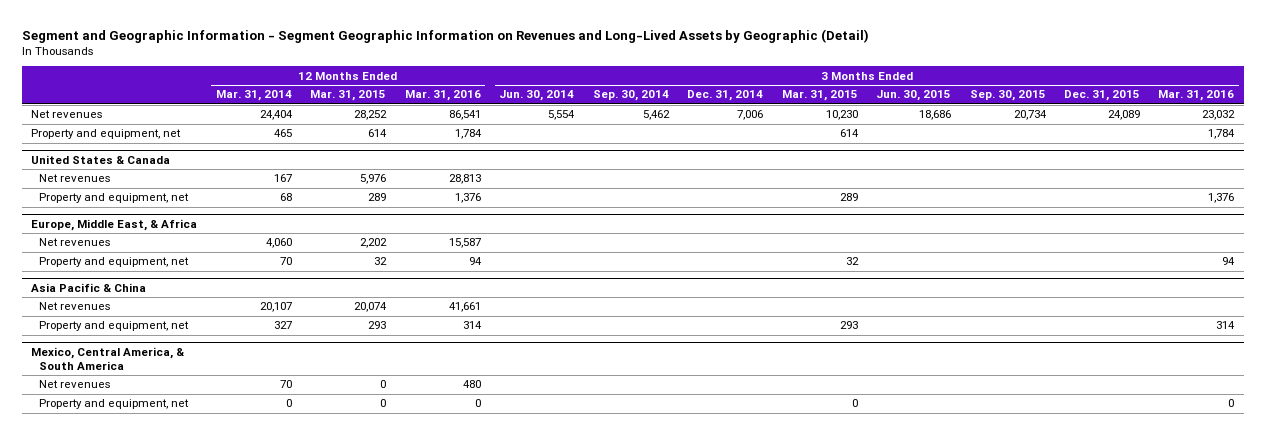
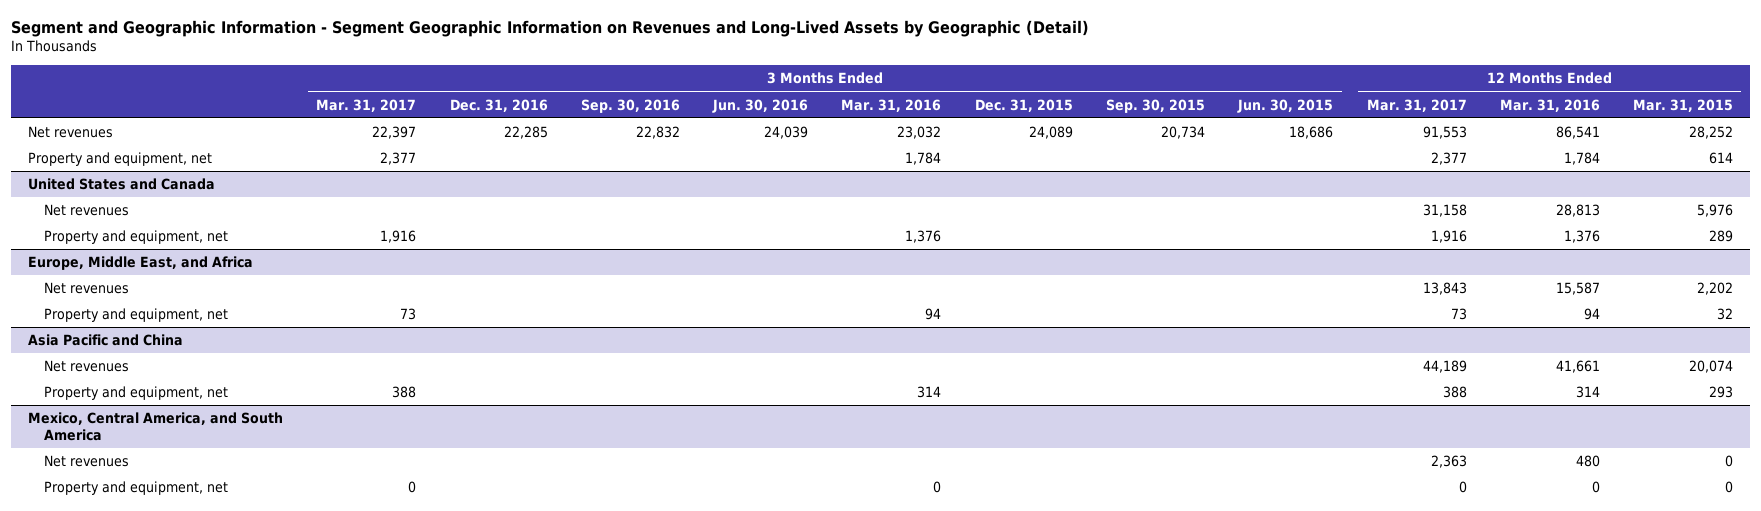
[215,90,292,102] Mar. 31, 2014 -> none
[499,90,575,102] Jun. 30, 2014 -> none
[592,90,669,102] Sep. 30, 2014 -> none
[687,90,764,102] Dec. 31, 2014 -> none
[781,90,858,102] Mar. 31, 2015 -> none
none -> [316,98,417,112] Mar. 31, 2017
none -> [449,98,548,112] Dec. 31, 2016
none -> [580,98,680,113] Sep. 30, 2016
none -> [712,98,809,113] Jun. 30, 2016
none -> [1366,98,1467,112] Mar. 31, 2017
[31,154,171,164] United States & Canada -> [27,178,215,191] United States and Canada
[31,218,198,231] Europe, Middle East, & Africa -> [27,256,253,271] Europe, Middle East, and Africa
[31,282,147,292] Asia Pacific & China -> [27,334,183,347] Asia Pacific and China
[31,346,185,370] Mexico, Central America, & South America -> [27,412,283,442] Mexico, Central America, and South America

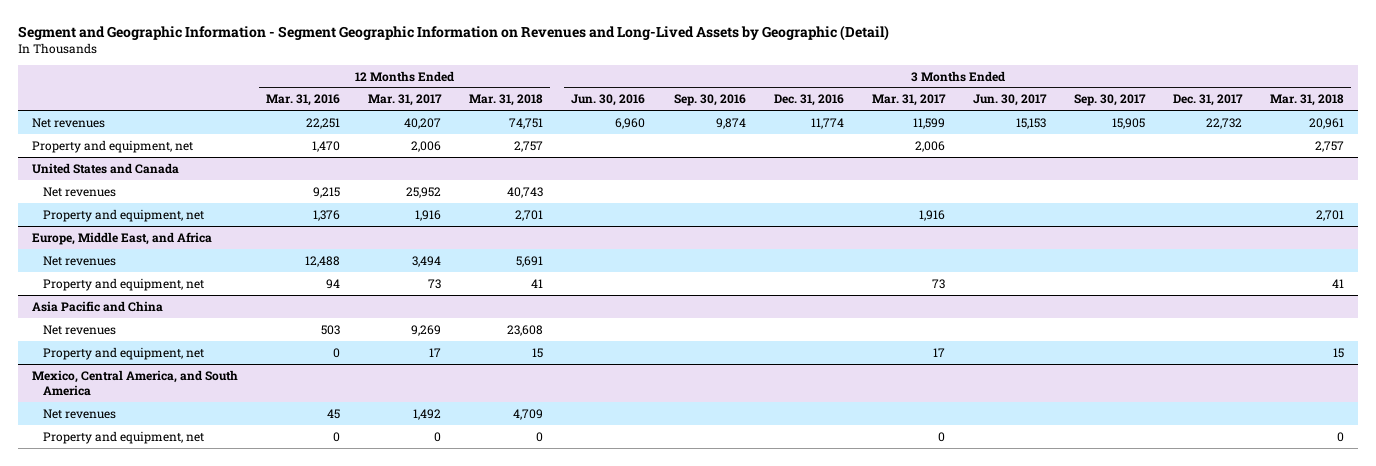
[841,98,942,112] Mar. 31, 2016 -> none
[974,98,1073,112] Dec. 31, 2015 -> none
[1106,98,1206,113] Sep. 30, 2015 -> none
[1237,98,1334,113] Jun. 30, 2015 -> none
[1633,98,1734,112] Mar. 31, 2015 -> none
none -> [469,94,544,107] Mar. 31, 2018
none -> [972,94,1047,107] Jun. 30, 2017
none -> [1073,94,1146,107] Sep. 30, 2017
none -> [1172,94,1243,107] Dec. 31, 2017
none -> [1270,94,1345,107] Mar. 31, 2018
[372,126,417,140] 22,397 -> [912,117,945,129] 11,599
[503,126,548,140] 22,285 -> [810,117,844,129] 11,774
[635,126,680,140] 22,832 -> [715,117,746,129] 9,874
[764,126,809,140] 24,039 -> [615,117,646,129] 6,960
[1422,126,1467,140] 91,553 -> [404,117,442,129] 40,207
[1555,126,1600,140] 86,541 -> [306,117,341,129] 22,251
[380,152,417,166] 2,377 -> [914,140,945,152] 2,006
[1430,152,1467,166] 2,377 -> [411,140,442,152] 2,006
[1563,152,1600,166] 1,784 -> [312,140,341,152] 1,470
[1422,204,1467,218] 31,158 -> [406,186,442,198] 25,952
[1555,204,1600,218] 28,813 -> [313,186,341,198] 9,215
[1422,282,1467,296] 13,843 -> [412,255,442,267] 3,494
[1555,282,1600,296] 15,587 -> [305,255,341,267] 12,488
[1422,360,1467,374] 44,189 -> [411,324,442,336] 9,269
[1555,360,1600,374] 41,661 -> [321,324,341,335] 503
[392,386,417,399] 388 -> [932,347,945,357] 17
[1442,386,1467,399] 388 -> [429,347,442,357] 17
[1575,386,1600,399] 314 -> [333,347,341,358] 0
[1430,455,1467,469] 2,363 -> [413,408,442,420] 1,492
[1575,455,1600,468] 480 -> [327,408,341,419] 45

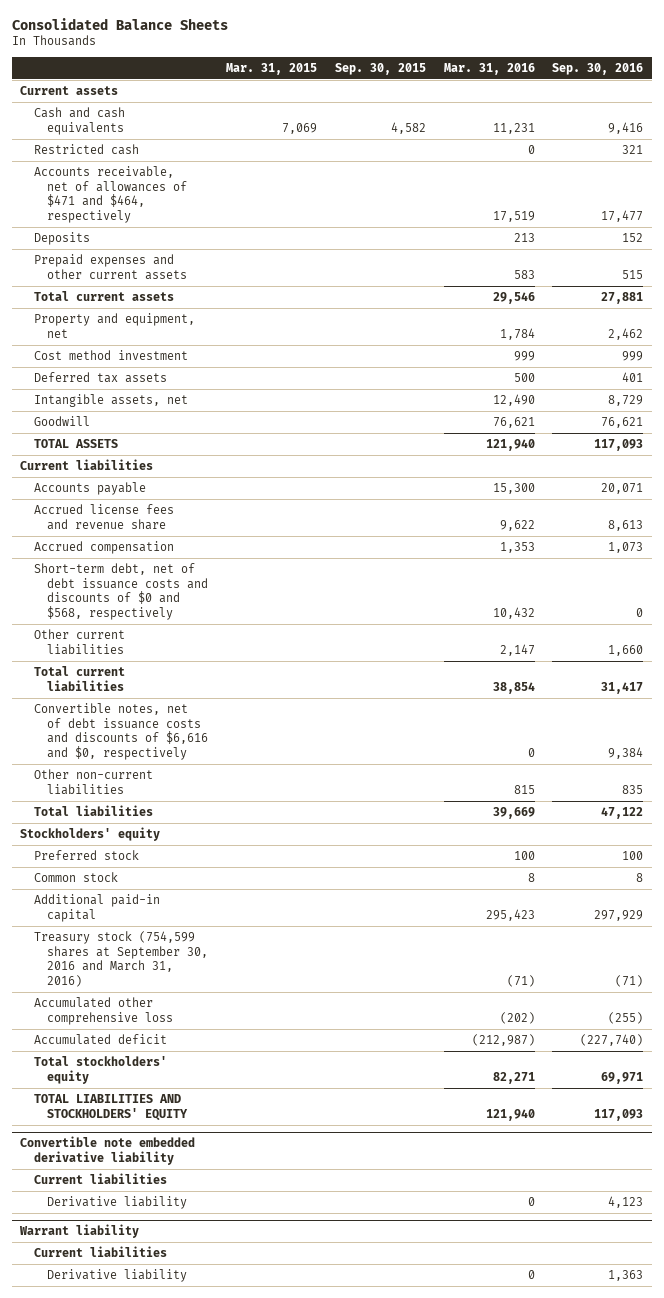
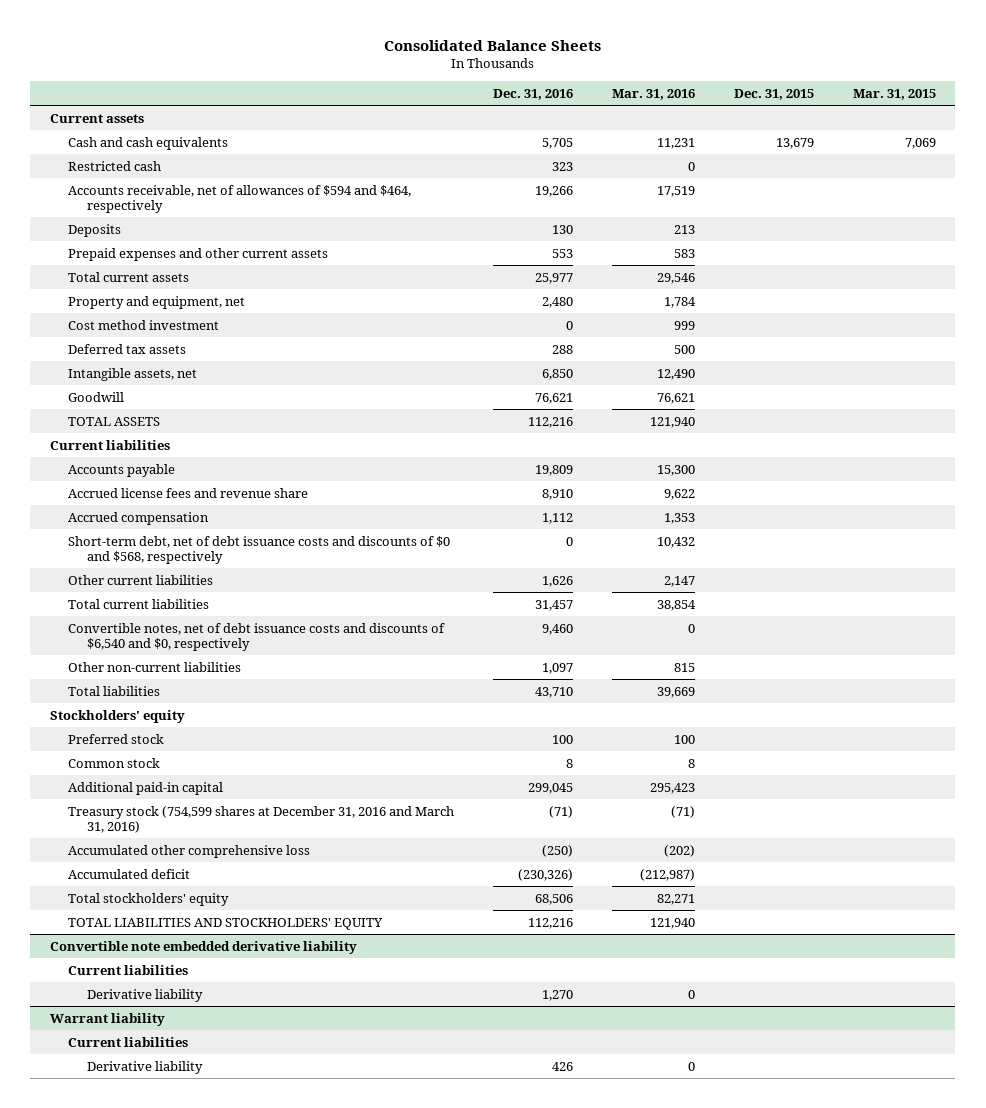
[334,62,426,75] Sep. 30, 2015 -> none
[552,62,644,75] Sep. 30, 2016 -> none
none -> [493,88,574,100] Dec. 31, 2016
none -> [733,88,814,100] Dec. 31, 2015
[33,165,188,223] Accounts receivable, net of allowances of $471 and $464, respectively -> [68,184,412,213] Accounts receivable, net of allowances of $594 and $464, respectively
[33,702,209,760] Convertible notes, net of debt issuance costs and discounts of $6,616 and $0, respectively -> [68,622,446,651] Convertible notes, net of debt issuance costs and discounts of $6,540 and $0, respectively
[33,930,209,987] Treasury stock (754,599 shares at September 30, 2016 and March 31, 2016) -> [68,805,455,833] Treasury stock (754,599 shares at December 31, 2016 and March 31, 2016)

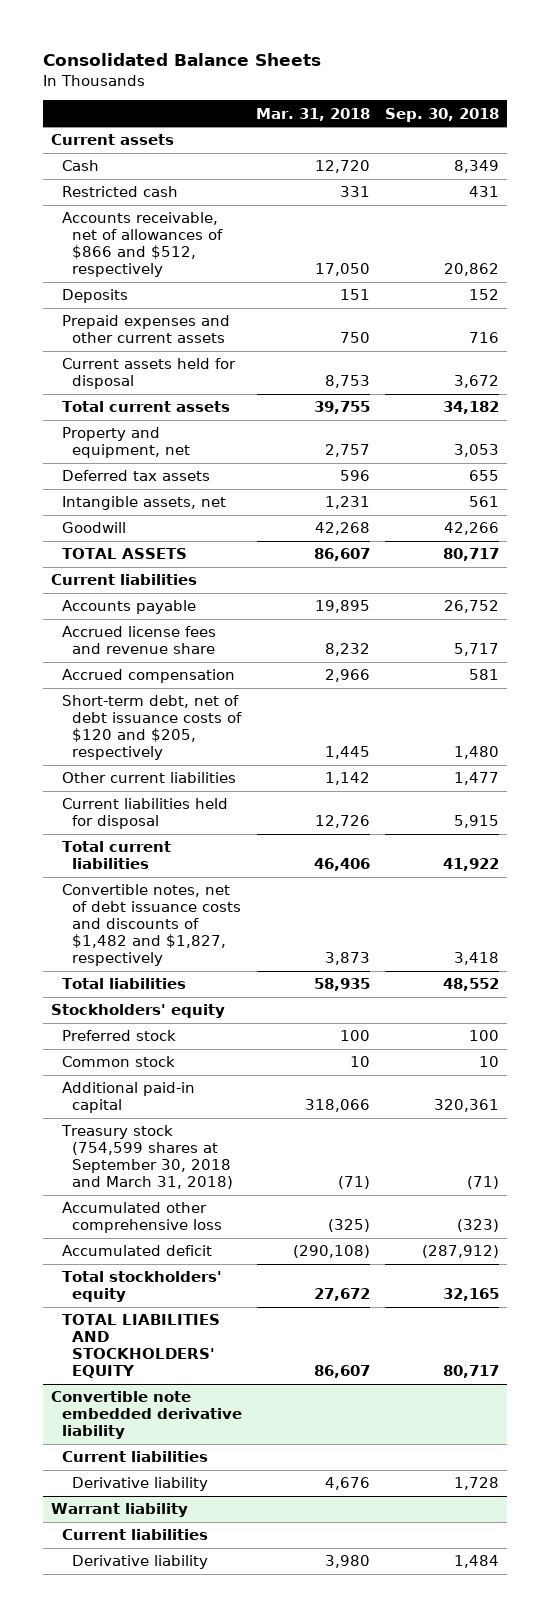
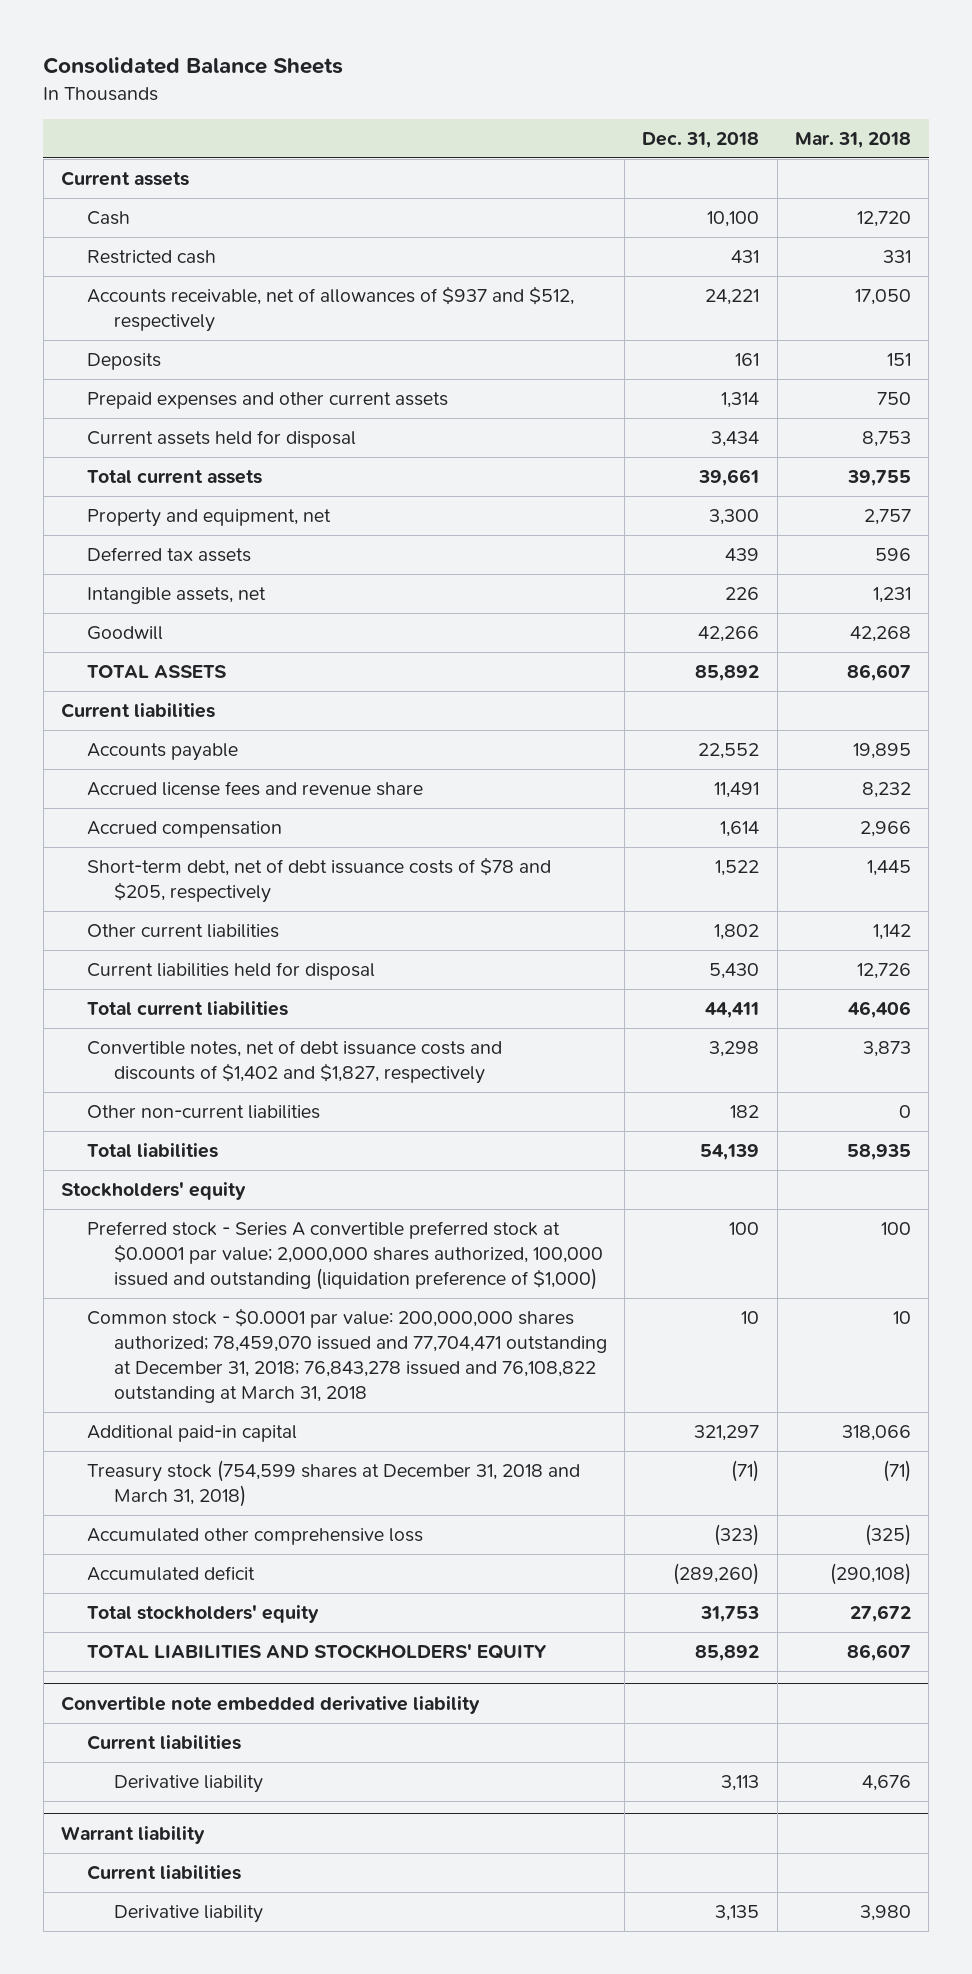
[385,107,500,122] Sep. 30, 2018 -> none
none -> [642,132,760,149] Dec. 31, 2018
[61,212,224,278] Accounts receivable, net of allowances of $866 and $512, respectively -> [87,286,575,333] Accounts receivable, net of allowances of $937 and $512, respectively
[61,695,243,761] Short-term debt, net of debt issuance costs of $120 and $205, respectively -> [87,857,552,904] Short-term debt, net of debt issuance costs of $78 and $205, respectively
[61,884,242,967] Convertible notes, net of debt issuance costs and discounts of $1,482 and $1,827, respectively -> [87,1040,503,1085] Convertible notes, net of debt issuance costs and discounts of $1,402 and $1,827, respectively
none -> [87,1105,321,1120] Other non-current liabilities
[61,1030,176,1042] Preferred stock -> [87,1221,603,1291] Preferred stock - Series A convertible preferred stock at $0.0001 par value; 2,000,000 shares authorized, 100,000 issued and outstanding (liquidation preference of $1,000)
[61,1056,175,1068] Common stock -> [87,1308,607,1404] Common stock - $0.0001 par value: 200,000,000 shares authorized; 78,459,070 issued and 77,704,471 outstanding at December 31, 2018; 76,843,278 issued and 76,108,822 outstanding at March 31, 2018
[60,1125,234,1190] Treasury stock (754,599 shares at September 30, 2018 and March 31, 2018) -> [87,1460,581,1508] Treasury stock (754,599 shares at December 31, 2018 and March 31, 2018)

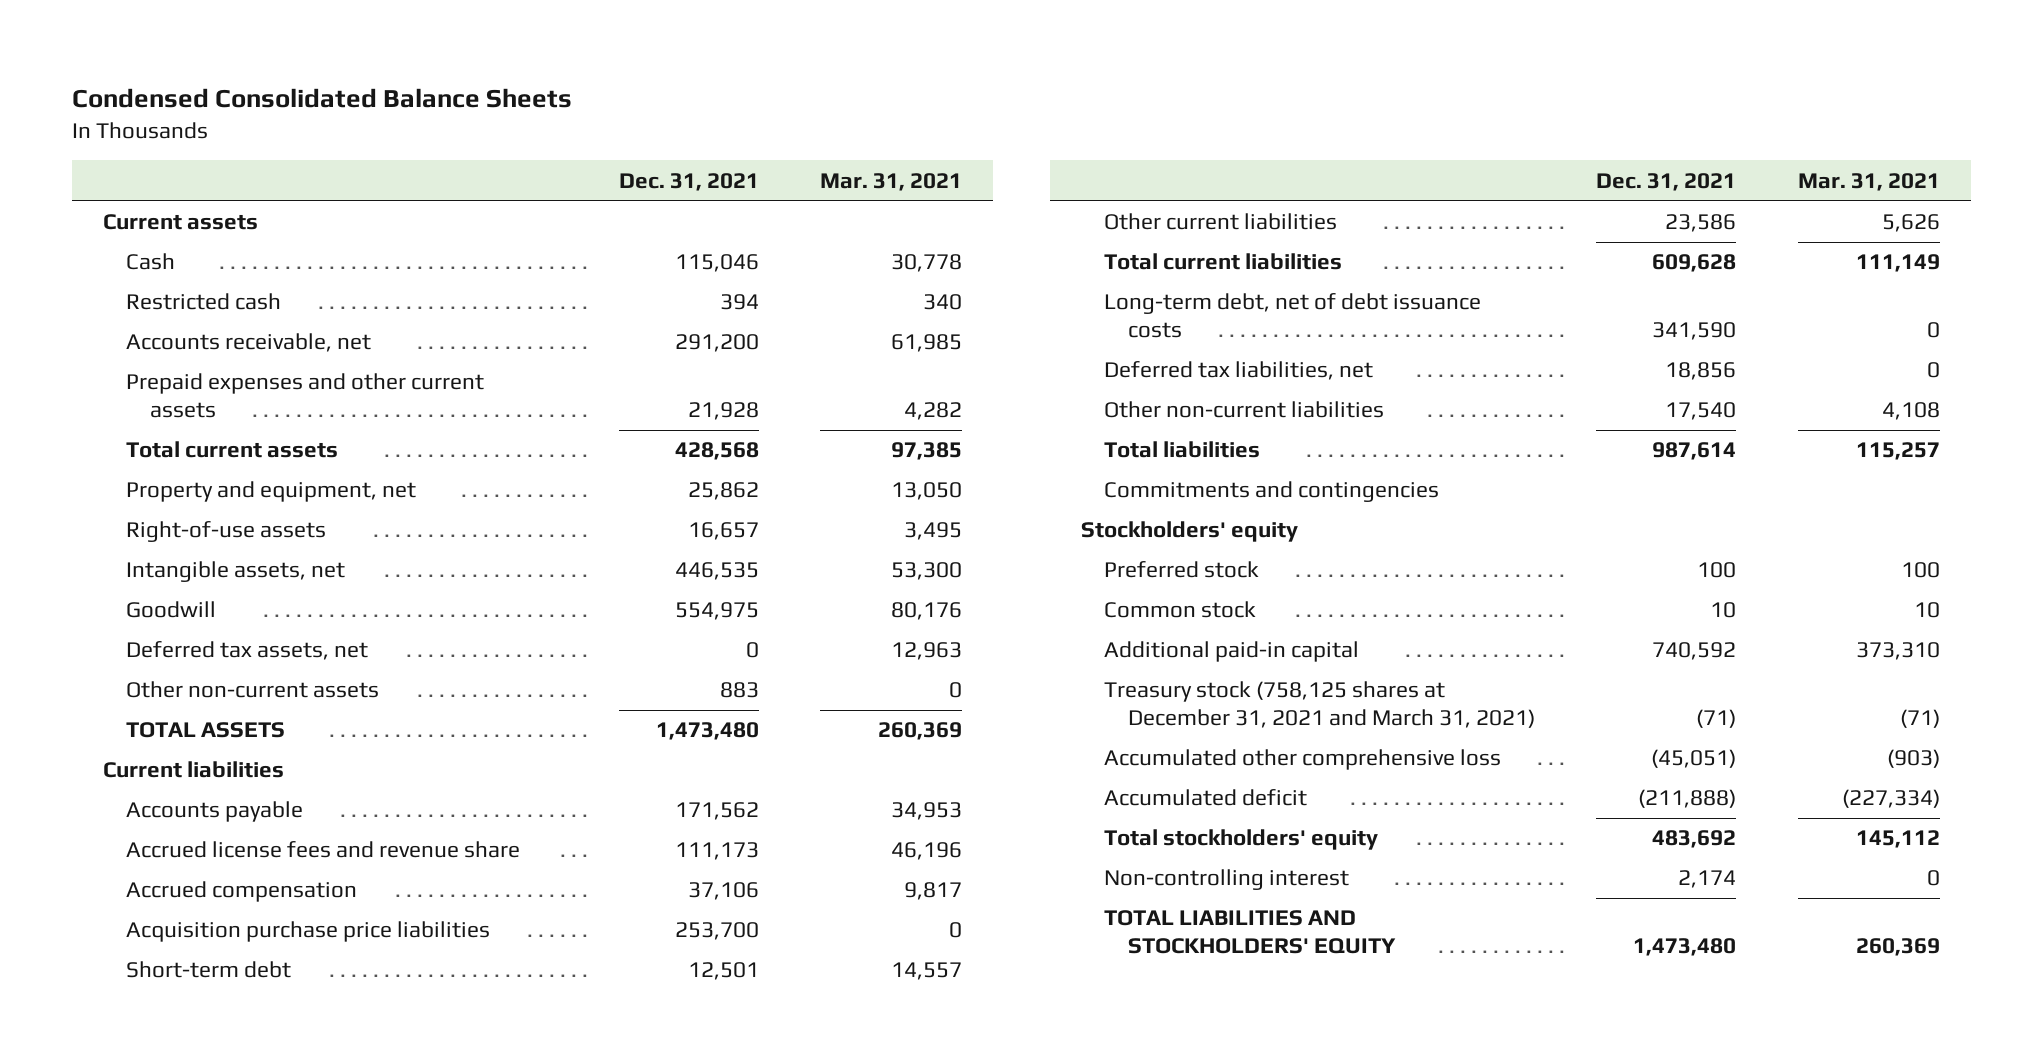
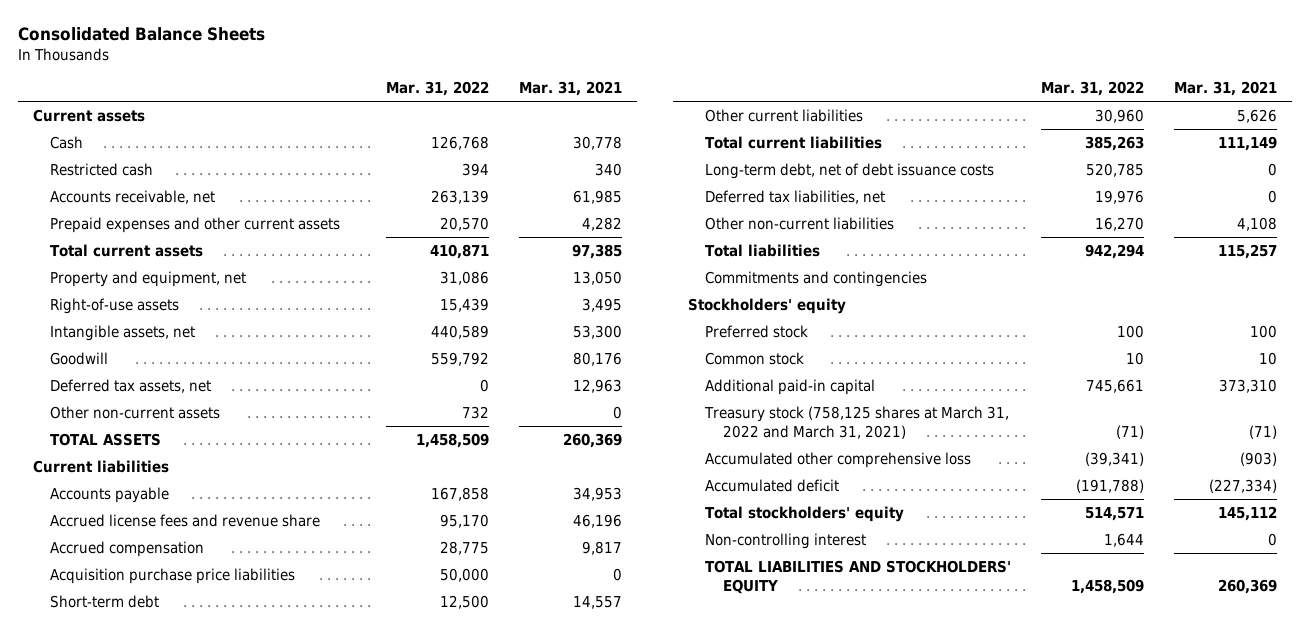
[72,88,573,109] Condensed Consolidated Balance Sheets -> [17,27,265,42] Consolidated Balance Sheets
[618,172,759,191] Dec. 31, 2021 -> none
none -> [386,81,490,97] Mar. 31, 2022
[1104,681,1535,728] Treasury stock (758,125 shares at December 31, 2021 and March 31, 2021) -> [704,405,1010,439] Treasury stock (758,125 shares at March 31, 2022 and March 31, 2021)

